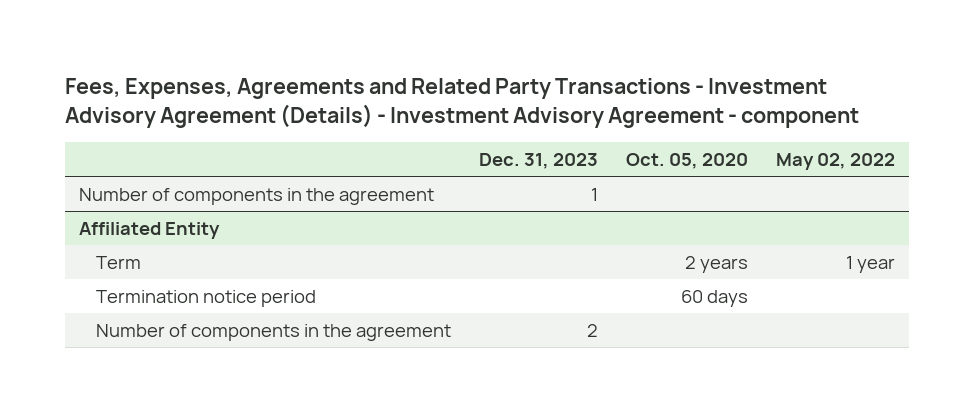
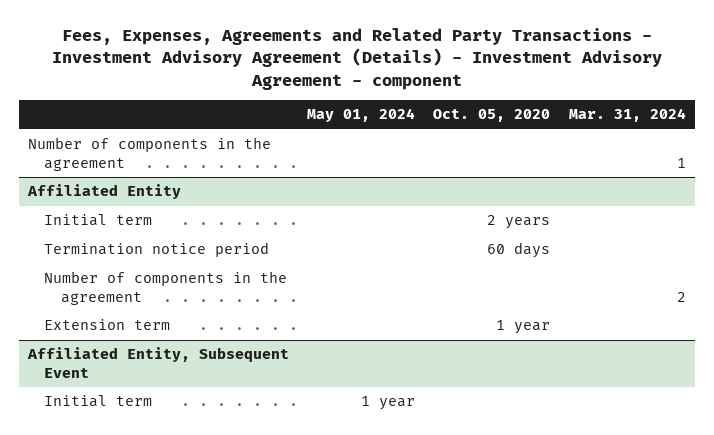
[479,152,599,169] Dec. 31, 2023 -> none
[776,152,896,170] May 02, 2022 -> none
none -> [307,108,416,123] May 01, 2024
none -> [568,108,686,123] Mar. 31, 2024
[96,255,142,269] Term -> [44,214,153,227] Initial term
none -> [44,319,171,331] Extension term
none -> [27,347,290,378] Affiliated Entity, Subsequent Event
none -> [44,395,153,408] Initial term

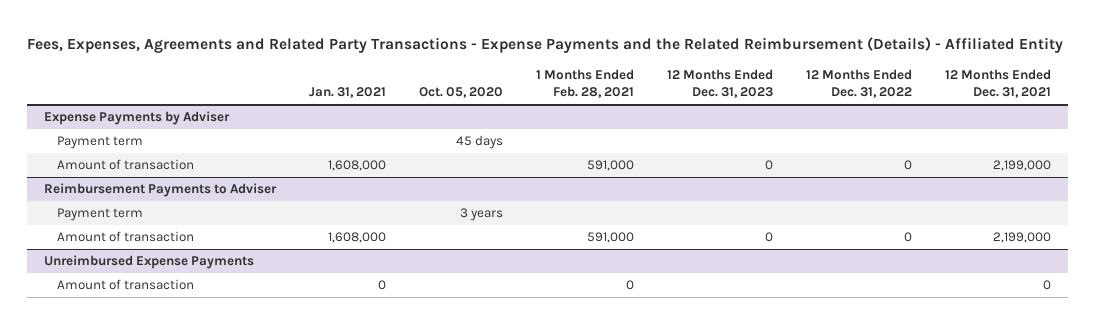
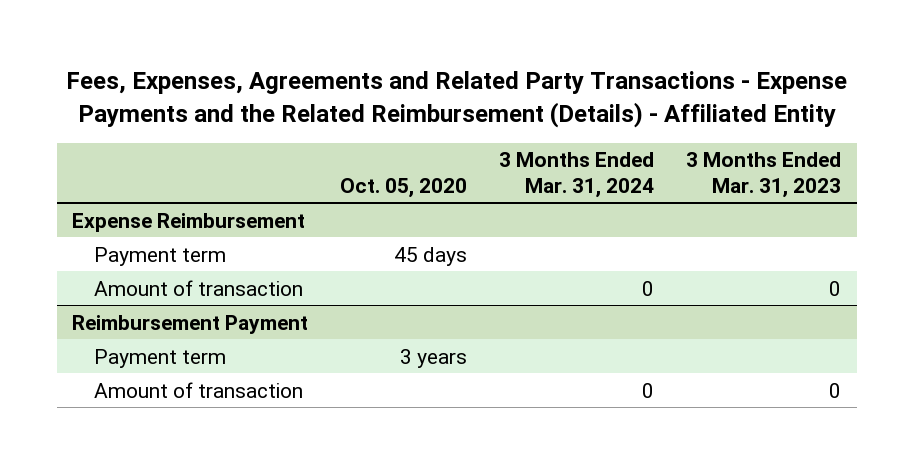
[309,87,387,99] Jan. 31, 2021 -> none
[536,68,635,99] 1 Months Ended Feb. 28, 2021 -> none
[667,68,774,99] 12 Months Ended Dec. 31, 2023 -> none
[806,68,913,99] 12 Months Ended Dec. 31, 2022 -> none
[945,68,1052,99] 12 Months Ended Dec. 31, 2021 -> none
none -> [499,152,655,198] 3 Months Ended Mar. 31, 2024
none -> [686,152,842,198] 3 Months Ended Mar. 31, 2023
[43,111,230,126] Expense Payments by Adviser -> [72,212,306,232] Expense Reimbursement
[43,183,277,198] Reimbursement Payments to Adviser -> [72,314,309,334] Reimbursement Payment
[43,255,254,270] Unreimbursed Expense Payments -> none
[56,279,194,291] Amount of transaction -> none

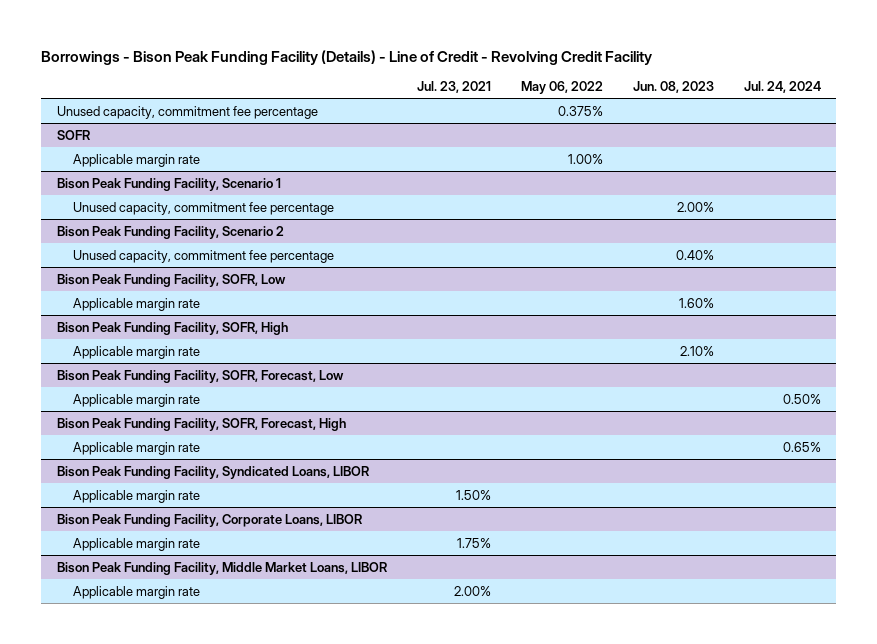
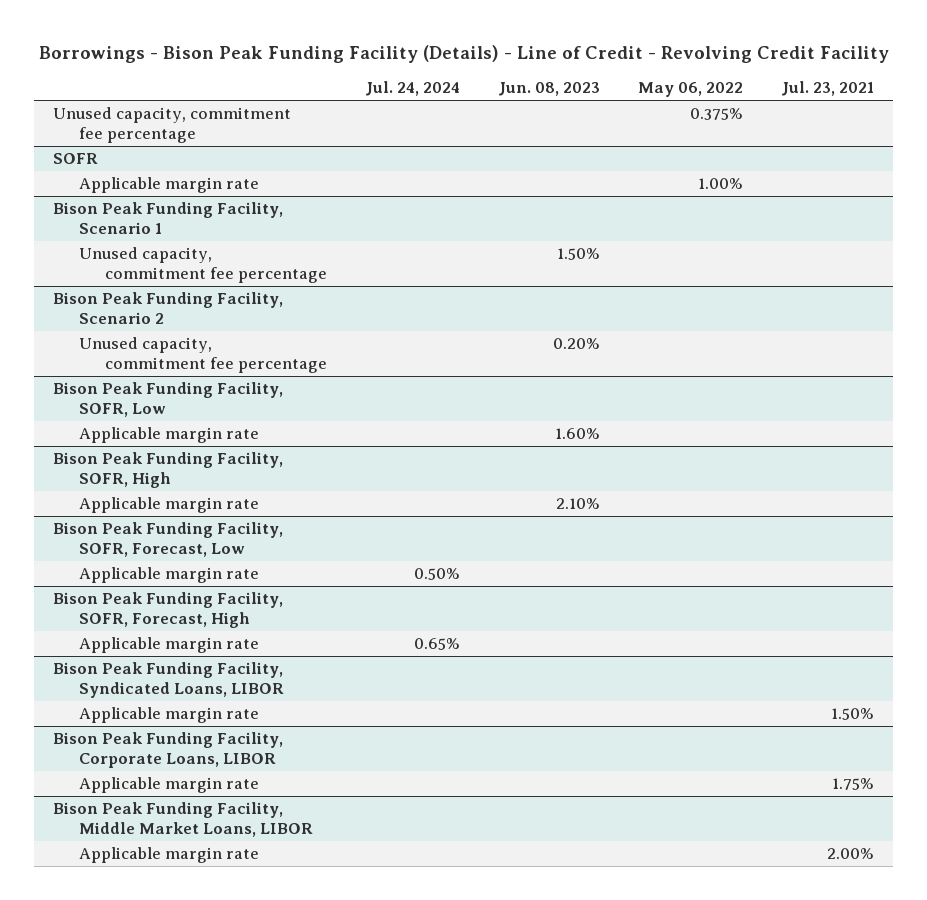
[676,201,714,212] 2.00% -> [557,248,601,261] 1.50%
[675,249,714,260] 0.40% -> [553,338,601,350] 0.20%

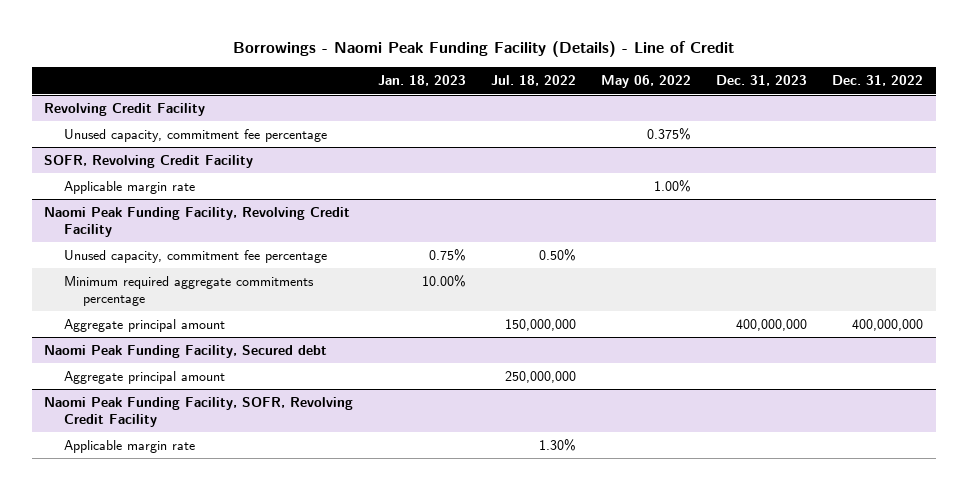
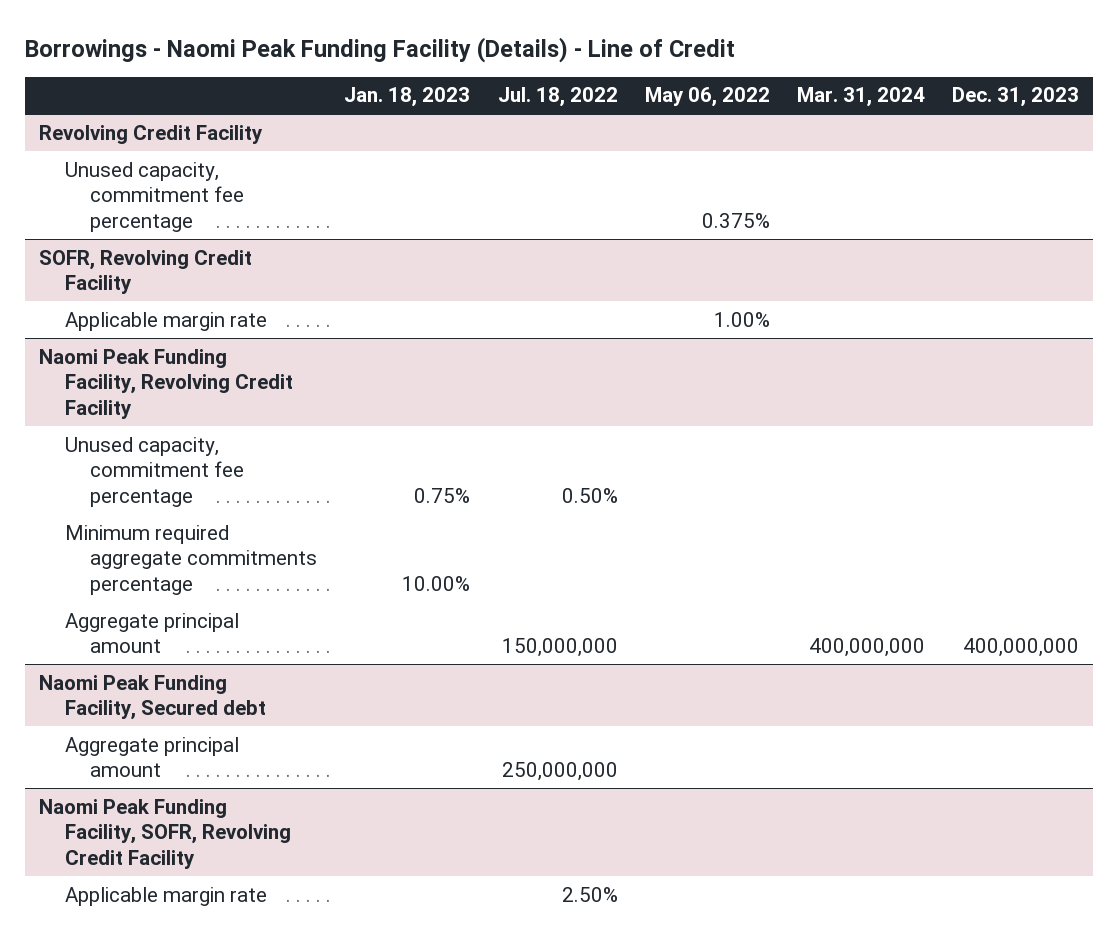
[832,75,924,87] Dec. 31, 2022 -> none
none -> [796,87,925,108] Mar. 31, 2024
[539,439,577,452] 1.30% -> [561,886,618,902] 2.50%

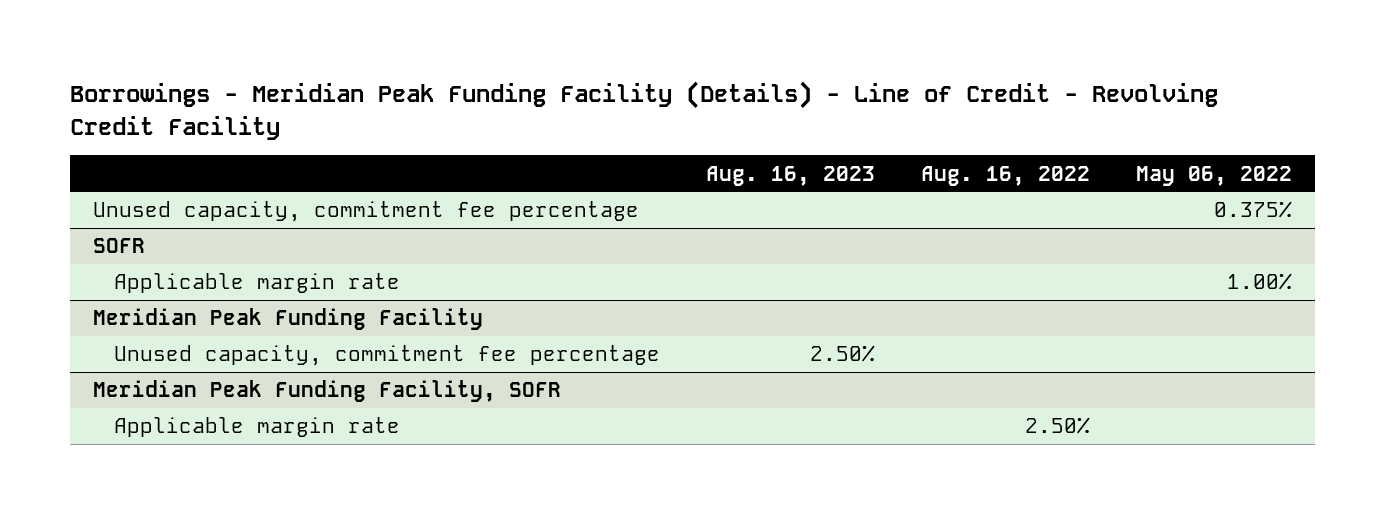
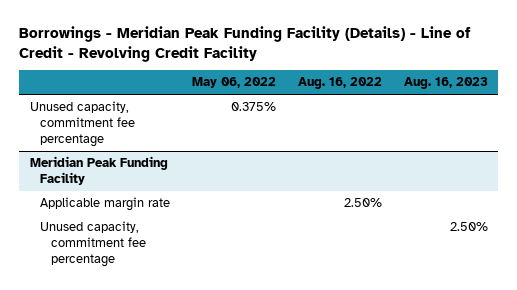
[93,238,146,254] SOFR -> none
[113,273,400,294] Applicable margin rate -> none
none -> [40,197,171,212] Applicable margin rate
[93,380,562,403] Meridian Peak Funding Facility, SOFR -> none
[113,417,400,438] Applicable margin rate -> none

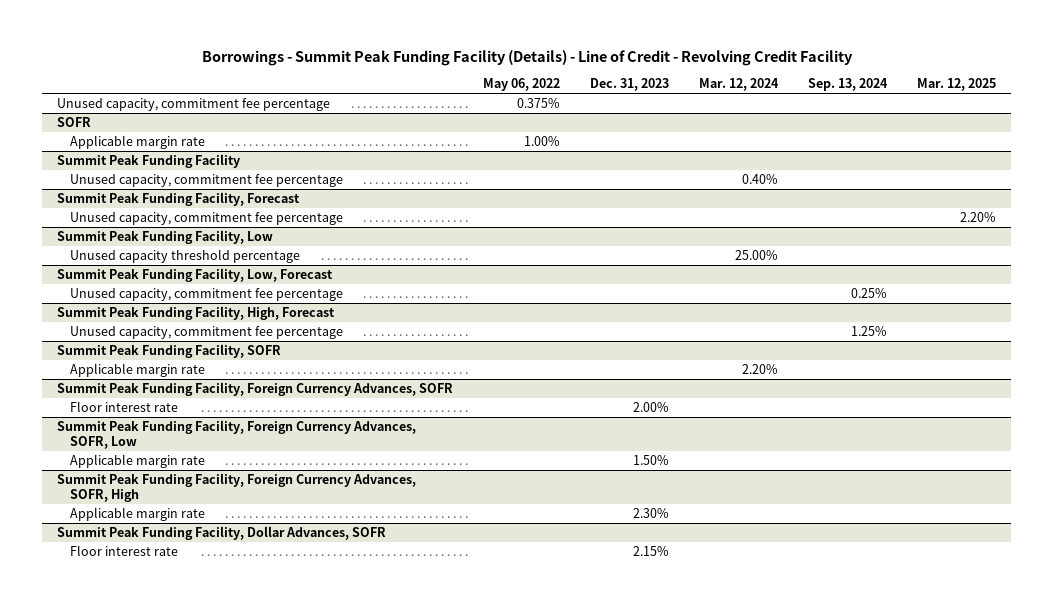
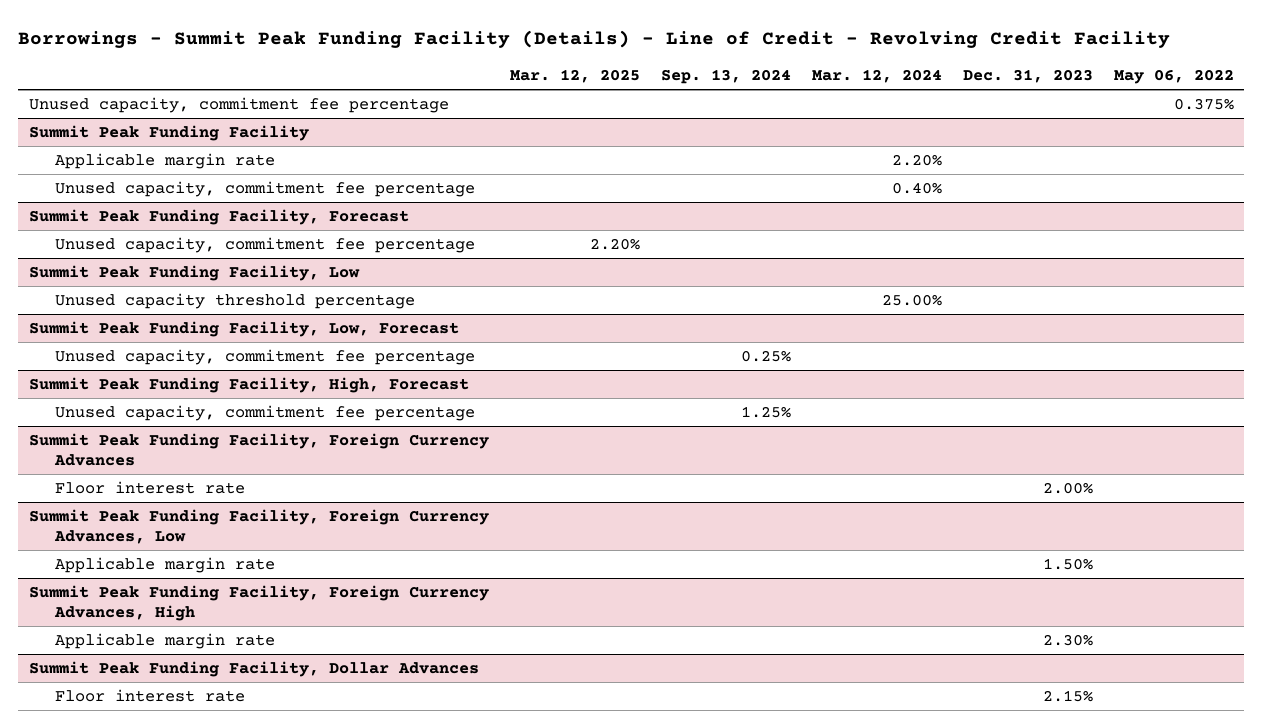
[57,117,92,128] SOFR -> none
[69,135,205,150] Applicable margin rate -> none
none -> [55,152,276,169] Applicable margin rate
[57,344,282,359] Summit Peak Funding Facility, SOFR -> none
[69,363,205,378] Applicable margin rate -> none
[57,382,454,397] Summit Peak Funding Facility, Foreign Currency Advances, SOFR -> [28,432,489,466] Summit Peak Funding Facility, Foreign Currency Advances
[57,420,417,450] Summit Peak Funding Facility, Foreign Currency Advances, SOFR, Low -> [28,508,489,544] Summit Peak Funding Facility, Foreign Currency Advances, Low
[57,473,417,503] Summit Peak Funding Facility, Foreign Currency Advances, SOFR, High -> [28,584,489,621] Summit Peak Funding Facility, Foreign Currency Advances, High
[57,526,387,541] Summit Peak Funding Facility, Dollar Advances, SOFR -> [28,660,479,677] Summit Peak Funding Facility, Dollar Advances

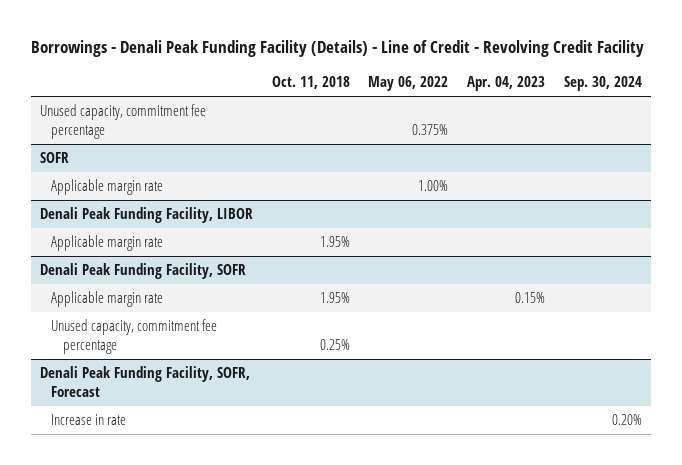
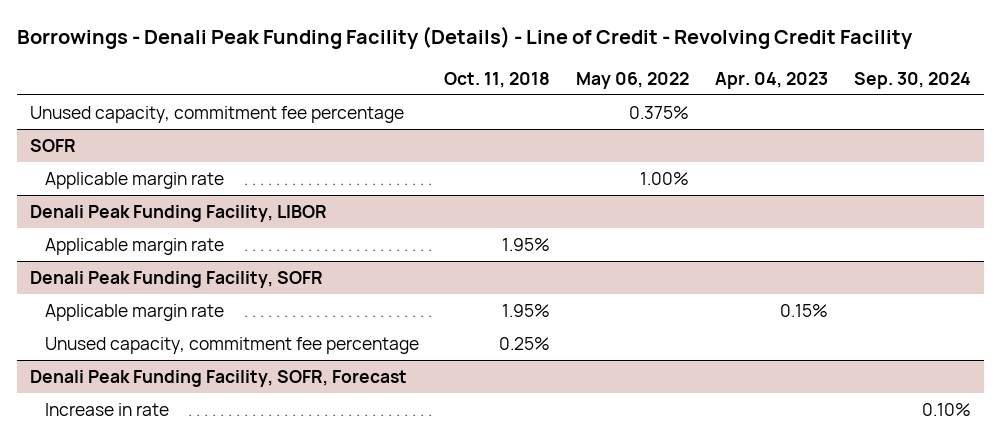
[611,414,642,426] 0.20% -> [921,402,971,416] 0.10%

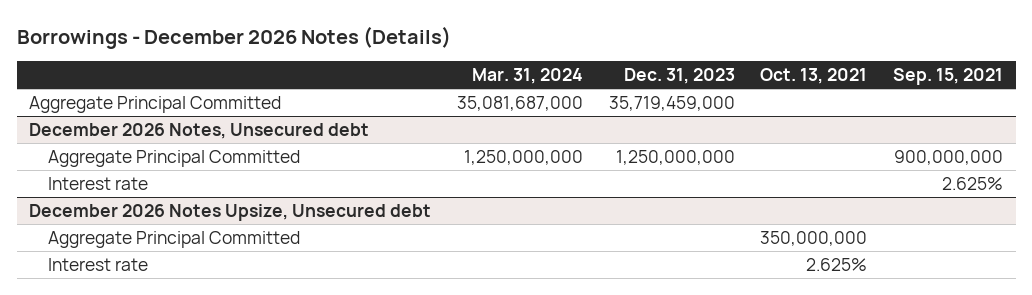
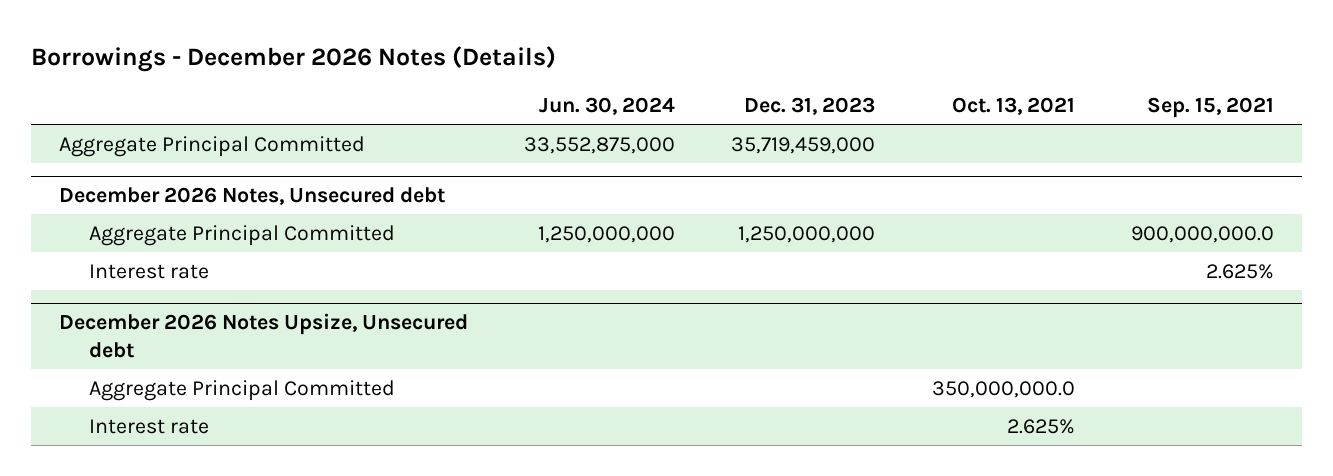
[472,68,584,85] Mar. 31, 2024 -> none
none -> [539,97,676,116] Jun. 30, 2024
[894,149,1004,165] 900,000,000 -> [1130,225,1274,243] 900,000,000.0
[760,230,868,246] 350,000,000 -> [931,380,1075,398] 350,000,000.0

